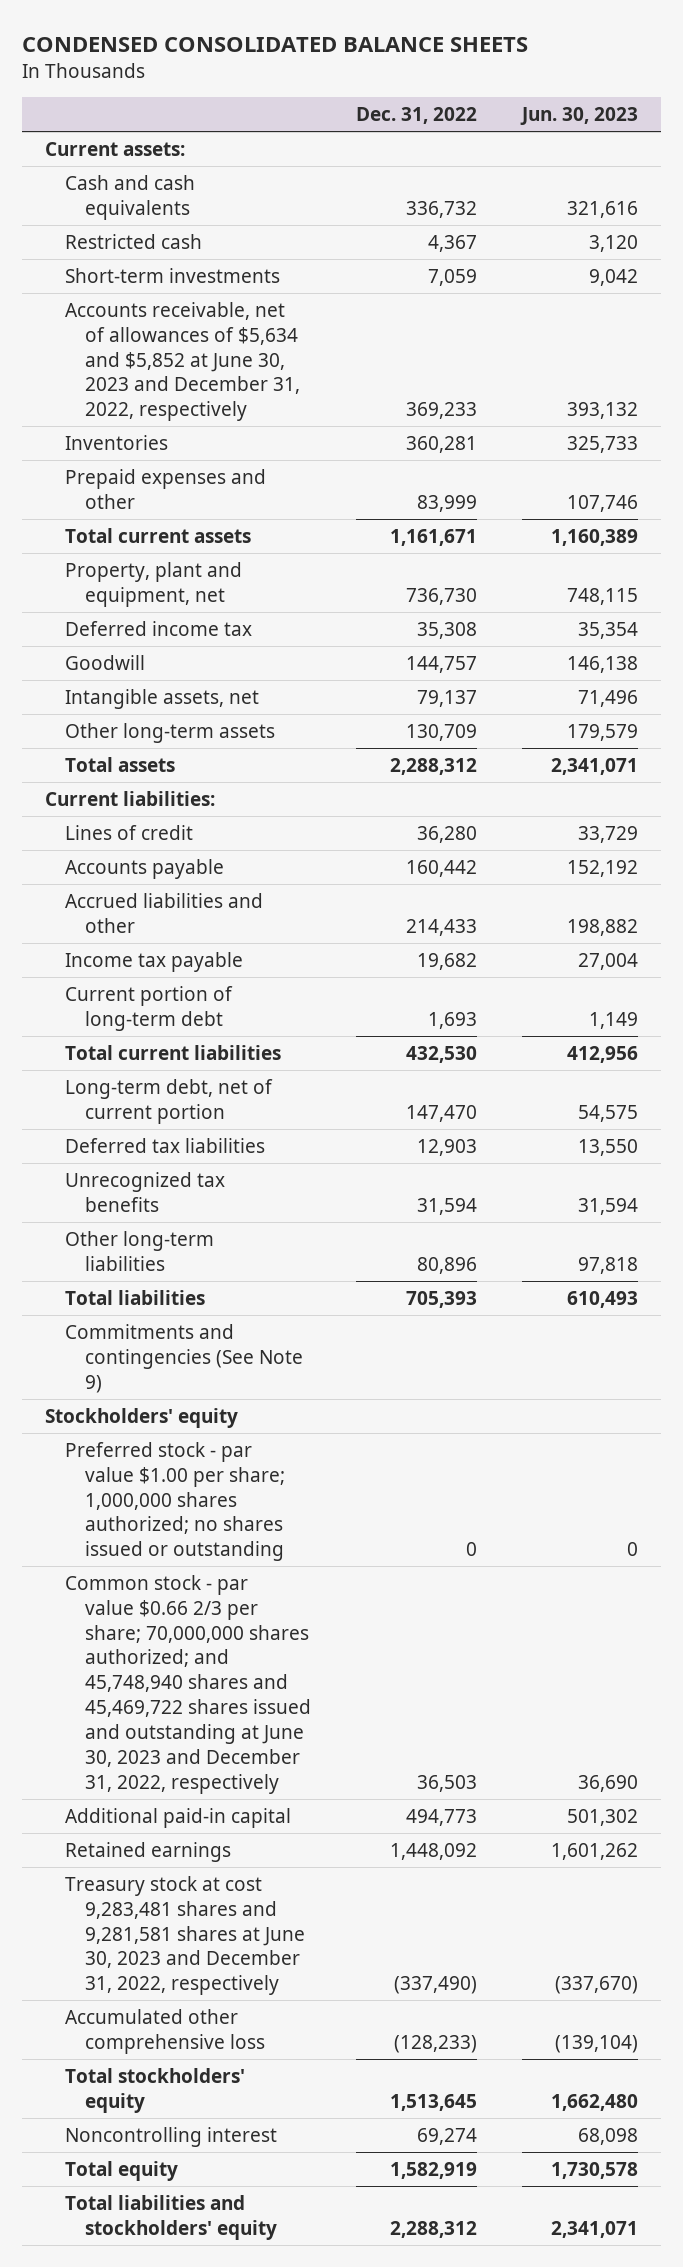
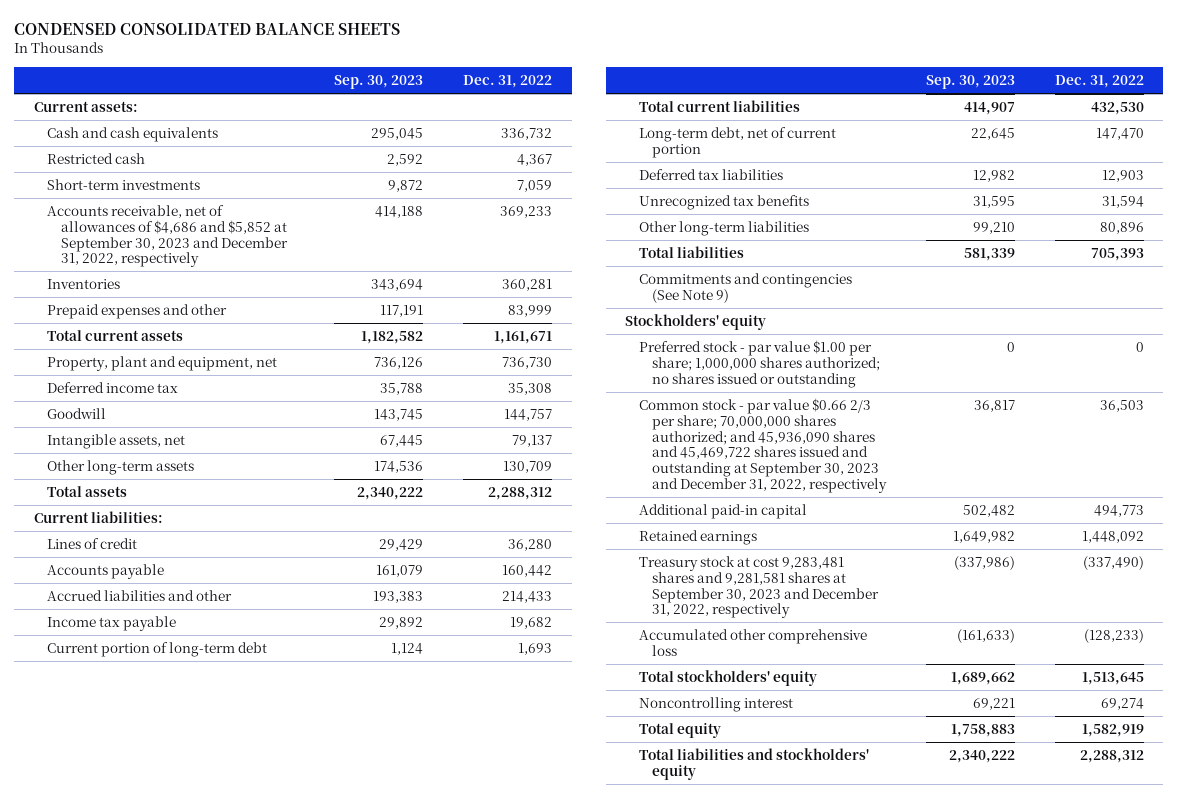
[520,107,639,126] Jun. 30, 2023 -> none
none -> [334,75,424,90] Sep. 30, 2023
[65,301,301,422] Accounts receivable, net of allowances of $5,634 and $5,852 at June 30, 2023 and December 31, 2022, respectively -> [47,205,288,268] Accounts receivable, net of allowances of $4,686 and $5,852 at September 30, 2023 and December 31, 2022, respectively
[65,1574,312,1794] Common stock - par value $0.66 2/3 per share; 70,000,000 shares authorized; and 45,748,940 shares and 45,469,722 shares issued and outstanding at June 30, 2023 and December 31, 2022, respectively -> [638,398,888,493] Common stock - par value $0.66 2/3 per share; 70,000,000 shares authorized; and 45,936,090 shares and 45,469,722 shares issued and outstanding at September 30, 2023 and December 31, 2022, respectively
[65,1875,306,1996] Treasury stock at cost 9,283,481 shares and 9,281,581 shares at June 30, 2023 and December 31, 2022, respectively -> [638,556,880,619] Treasury stock at cost 9,283,481 shares and 9,281,581 shares at September 30, 2023 and December 31, 2022, respectively

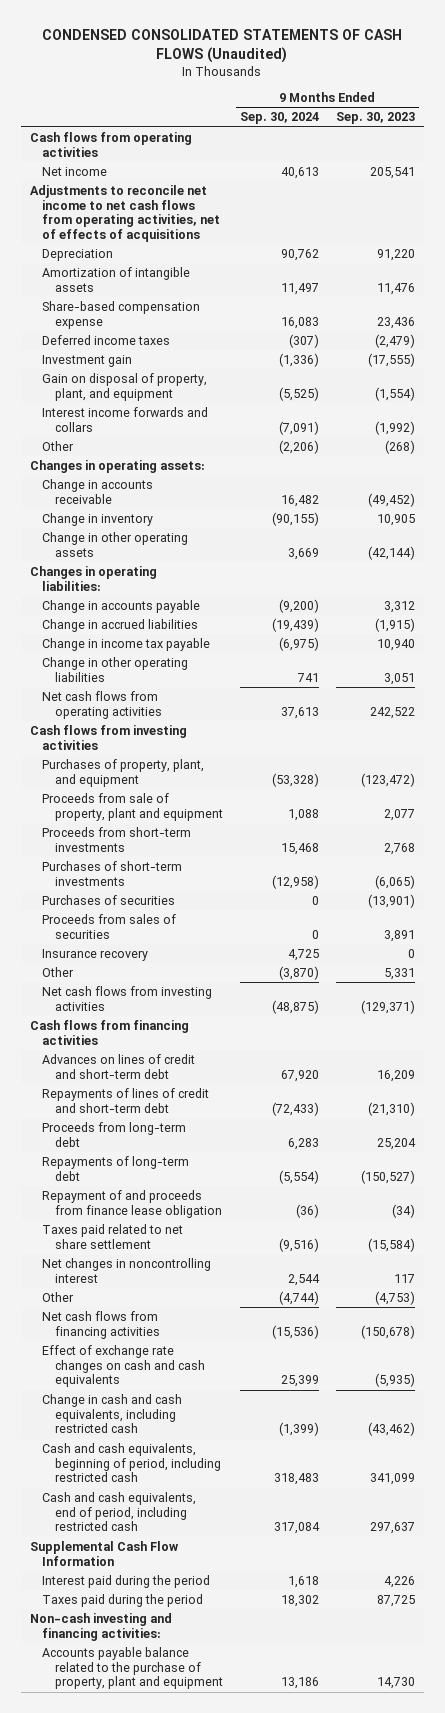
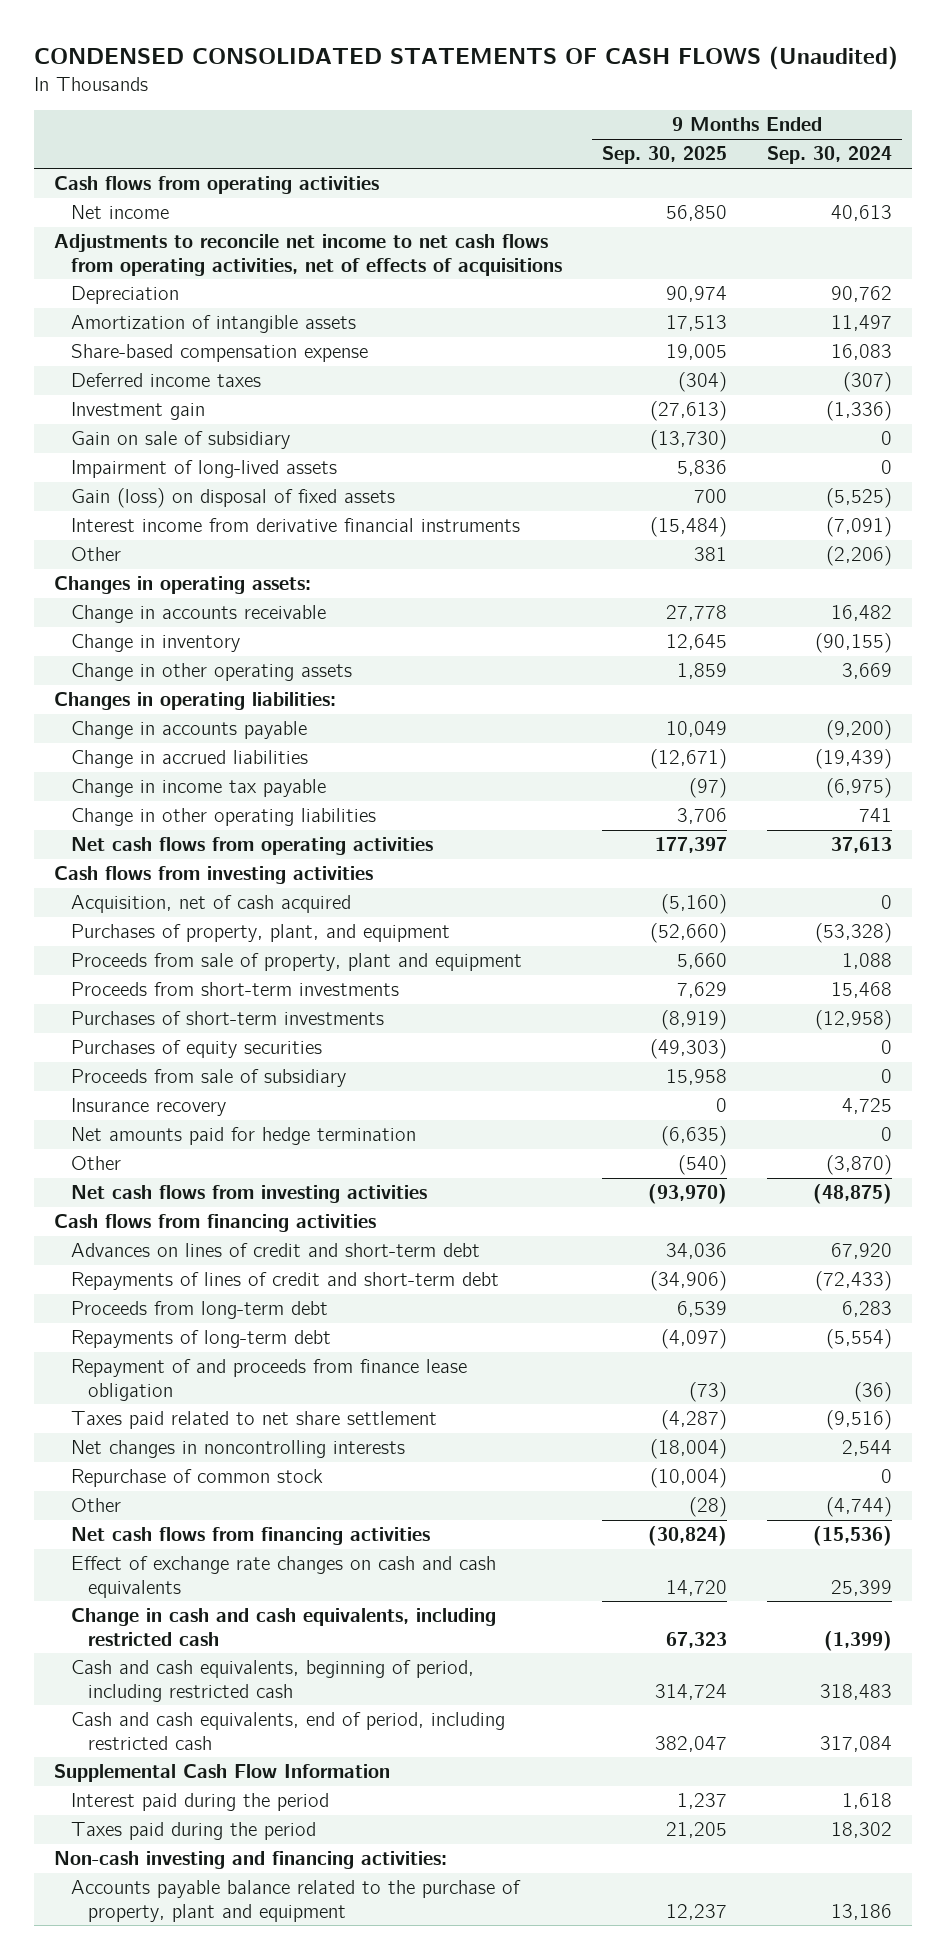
[336,112,416,125] Sep. 30, 2023 -> none
none -> [602,146,728,165] Sep. 30, 2025
none -> [70,431,290,450] Gain on sale of subsidiary
none -> [70,460,337,479] Impairment of long-lived assets
[42,373,208,401] Gain on disposal of property, plant, and equipment -> [70,488,395,509] Gain (loss) on disposal of fixed assets
[42,407,209,432] Interest income forwards and collars -> [70,518,520,533] Interest income from derivative financial instruments
none -> [70,895,351,914] Acquisition, net of cash acquired
[42,895,176,906] Purchases of securities -> [70,1040,322,1059] Purchases of equity securities
[42,914,177,939] Proceeds from sales of securities -> [70,1069,346,1088] Proceeds from sale of subsidiary
none -> [70,1127,416,1146] Net amounts paid for hedge termination
[42,1258,212,1283] Net changes in noncontrolling interest -> [70,1440,405,1459] Net changes in noncontrolling interests
none -> [70,1469,323,1488] Repurchase of common stock

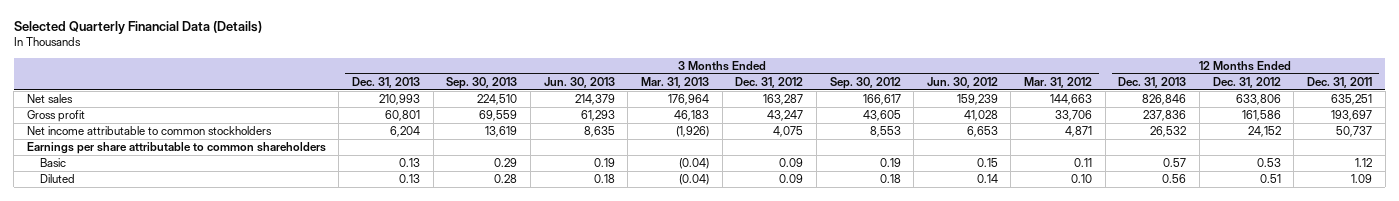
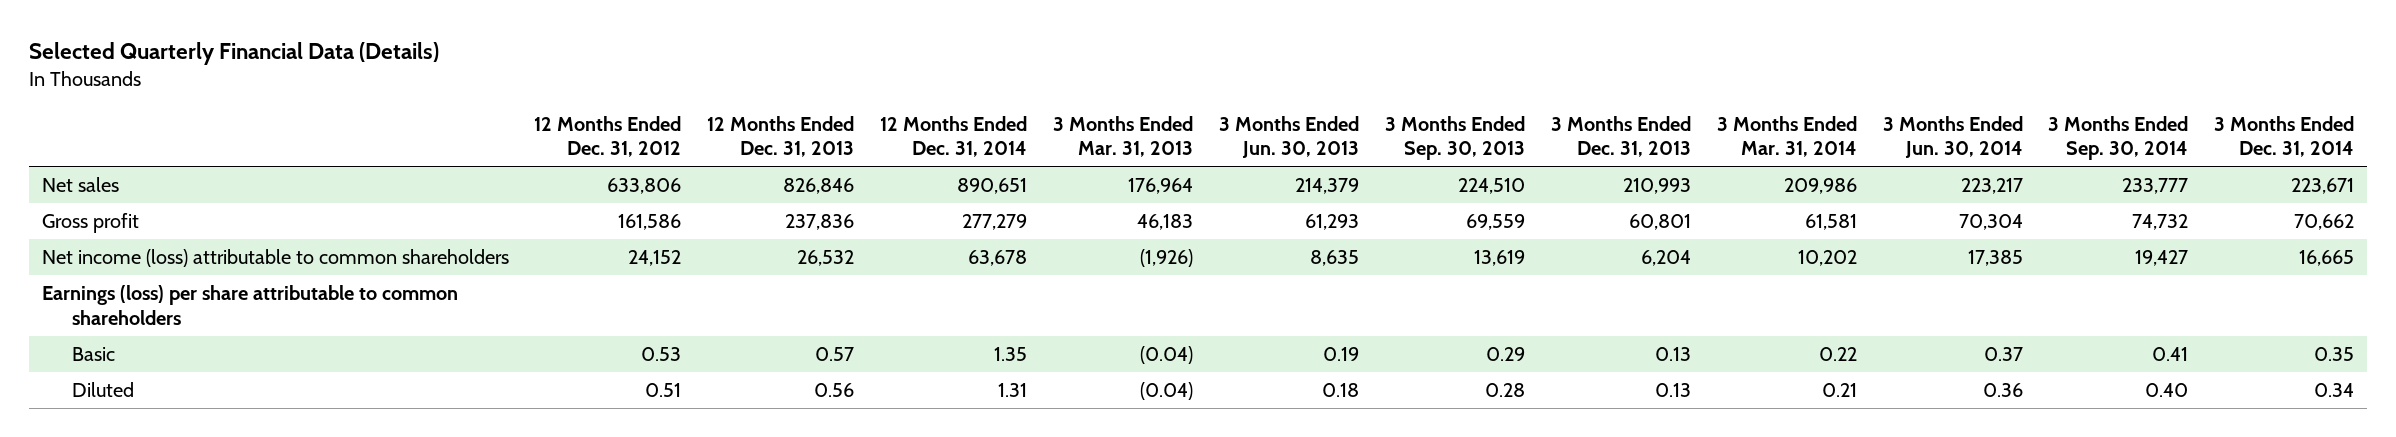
[735,76,804,88] Dec. 31, 2012 -> none
[829,76,901,89] Sep. 30, 2012 -> none
[926,76,998,88] Jun. 30, 2012 -> none
[1024,76,1093,88] Mar. 31, 2012 -> none
[1307,76,1373,88] Dec. 31, 2011 -> none
none -> [880,115,1028,158] 12 Months Ended Dec. 31, 2014
none -> [1716,115,1857,158] 3 Months Ended Mar. 31, 2014
none -> [1882,115,2023,159] 3 Months Ended Jun. 30, 2014
none -> [2048,115,2189,161] 3 Months Ended Sep. 30, 2014
none -> [2214,115,2355,158] 3 Months Ended Dec. 31, 2014
[26,126,272,136] Net income attributable to common stockholders -> [41,248,509,267] Net income (loss) attributable to common shareholders
[26,142,326,155] Earnings per share attributable to common shareholders -> [41,284,458,325] Earnings (loss) per share attributable to common shareholders

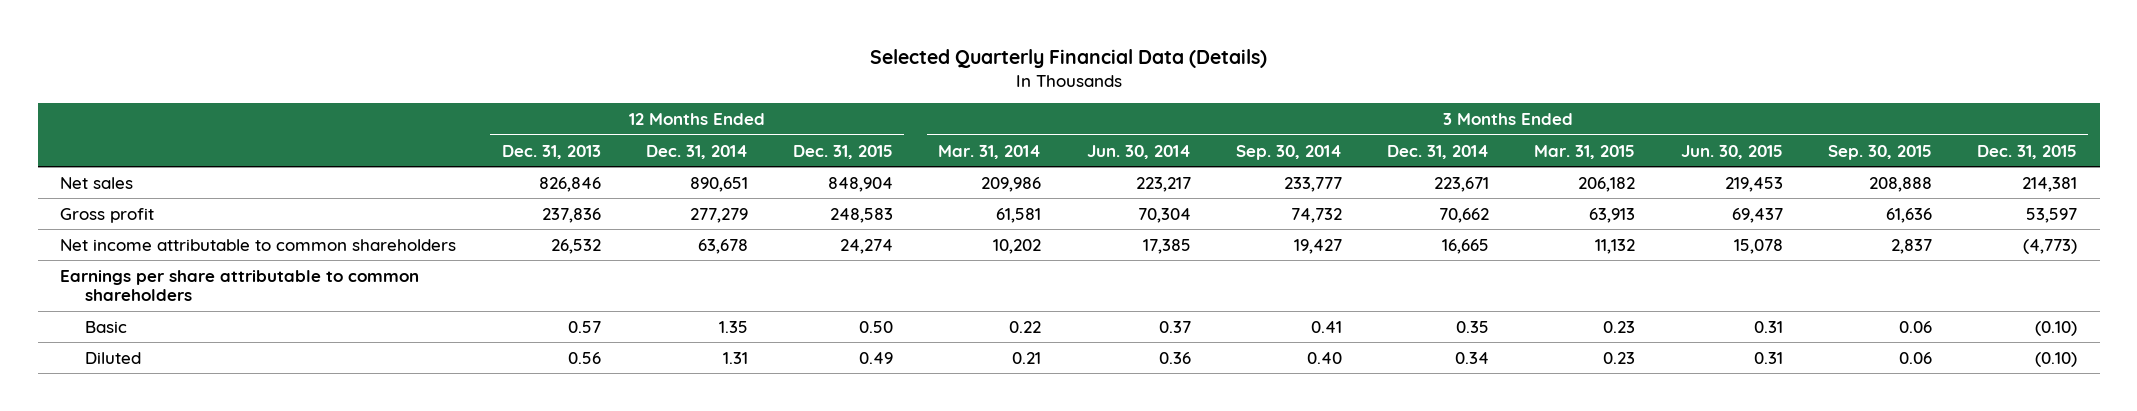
[534,115,682,158] 12 Months Ended Dec. 31, 2012 -> none
[1053,115,1194,158] 3 Months Ended Mar. 31, 2013 -> none
[1218,115,1359,159] 3 Months Ended Jun. 30, 2013 -> none
[1384,115,1525,161] 3 Months Ended Sep. 30, 2013 -> none
[1550,115,1691,158] 3 Months Ended Dec. 31, 2013 -> none
none -> [793,144,894,159] Dec. 31, 2015
none -> [1534,144,1636,159] Mar. 31, 2015
none -> [1680,144,1783,159] Jun. 30, 2015
none -> [1827,144,1932,160] Sep. 30, 2015
none -> [1977,144,2078,159] Dec. 31, 2015
[41,248,509,267] Net income (loss) attributable to common shareholders -> [60,238,457,251] Net income attributable to common shareholders
[41,284,458,325] Earnings (loss) per share attributable to common shareholders -> [60,269,420,302] Earnings per share attributable to common shareholders

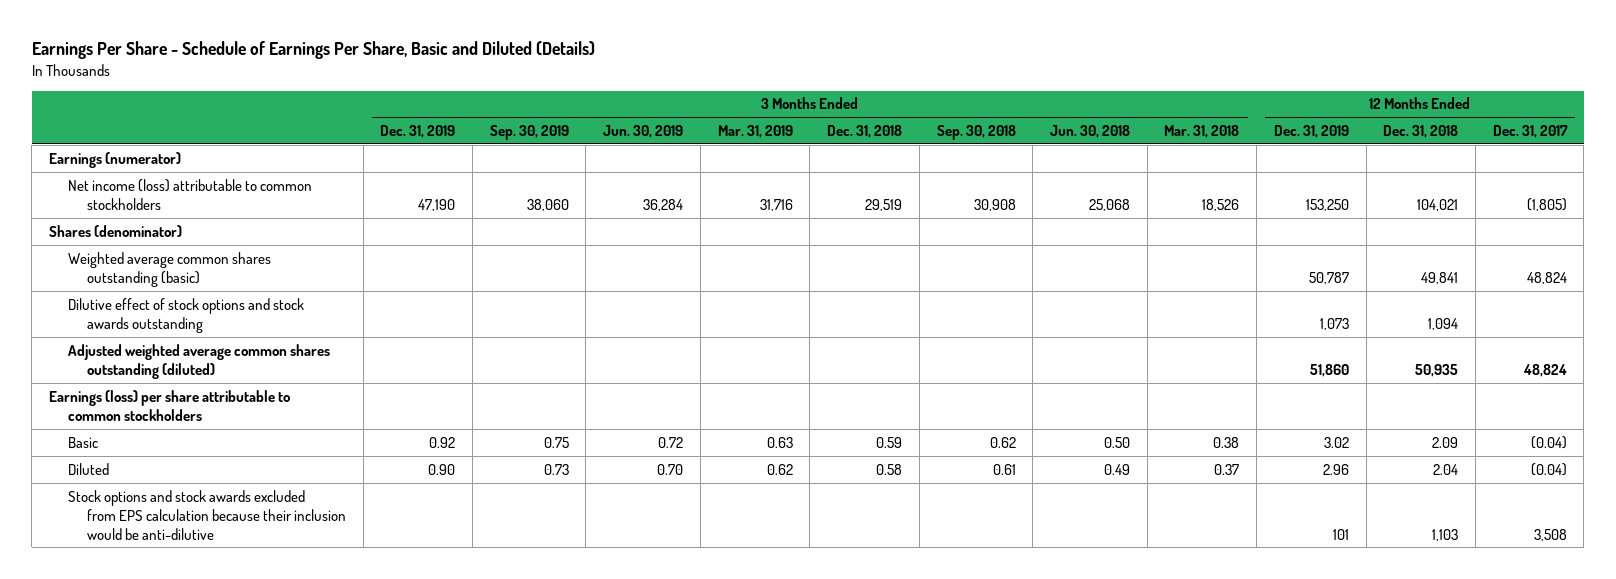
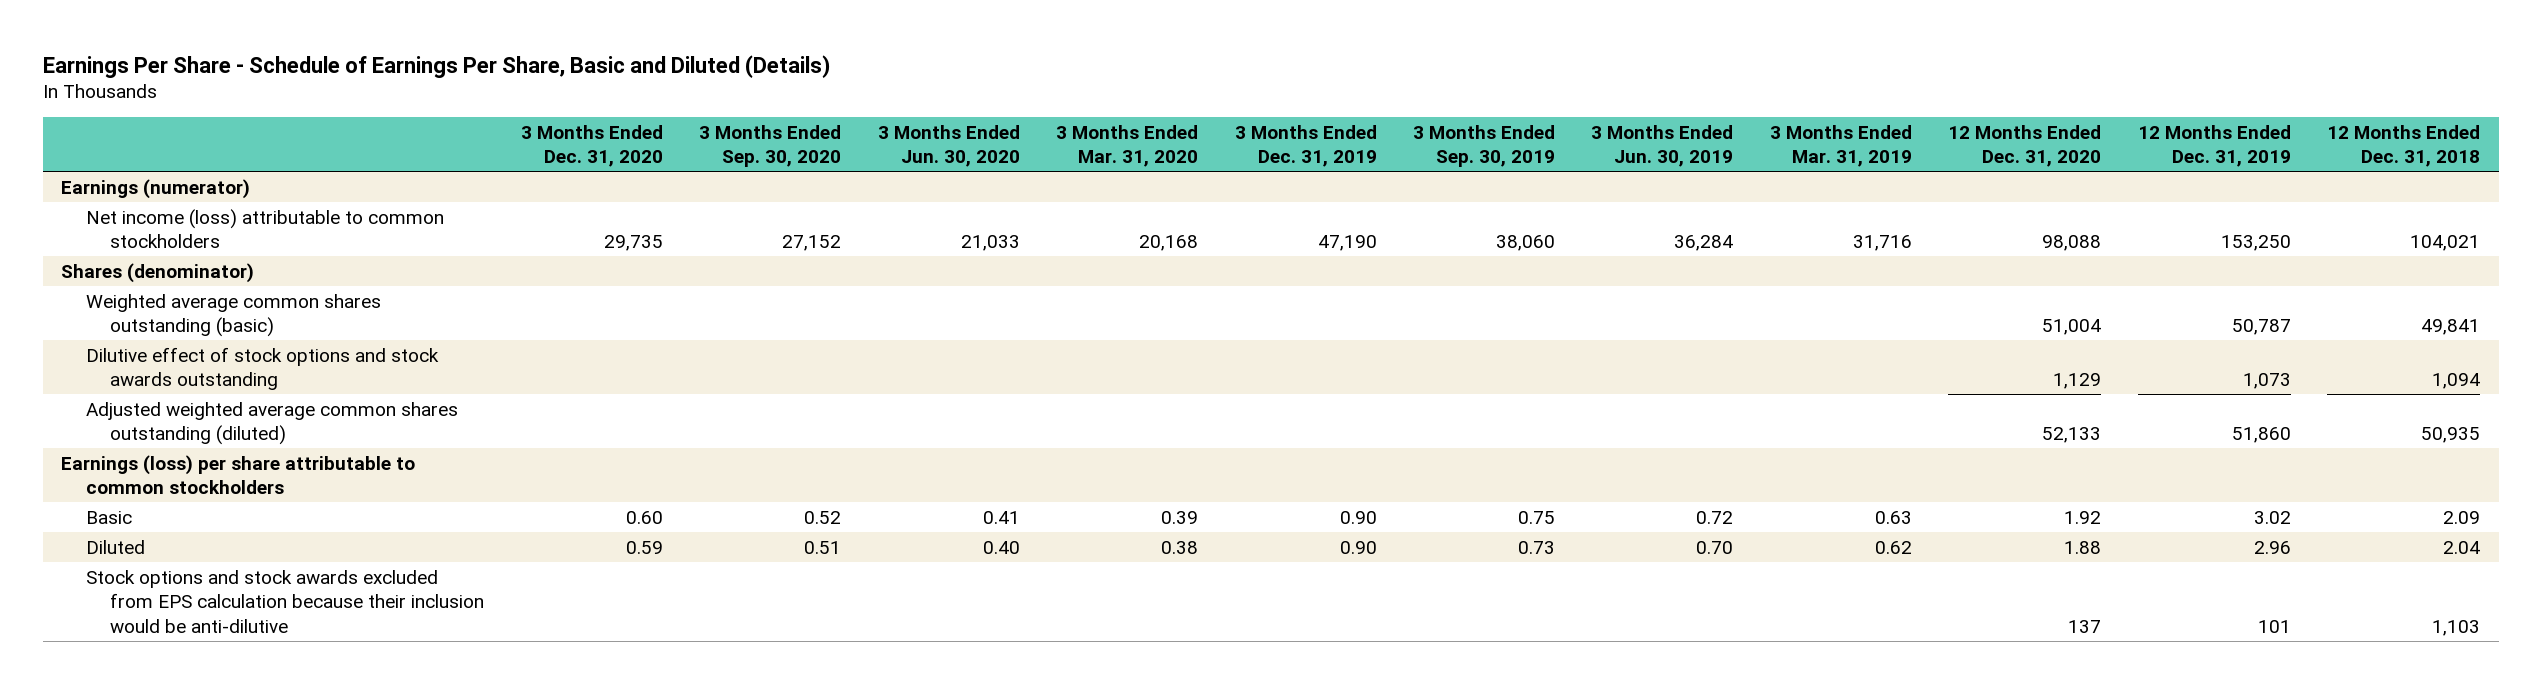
[827,124,903,138] Dec. 31, 2018 -> none
[936,124,1016,140] Sep. 30, 2018 -> none
[1049,124,1130,138] Jun. 30, 2018 -> none
[1164,124,1240,138] Mar. 31, 2018 -> none
[1492,124,1568,138] Dec. 31, 2017 -> none
none -> [520,124,663,168] 3 Months Ended Dec. 31, 2020
none -> [699,124,842,168] 3 Months Ended Sep. 30, 2020
none -> [877,124,1020,168] 3 Months Ended Jun. 30, 2020
none -> [1056,124,1199,168] 3 Months Ended Mar. 31, 2020
none -> [1948,124,2102,168] 12 Months Ended Dec. 31, 2020
[429,436,456,448] 0.92 -> [1339,510,1377,524] 0.90

